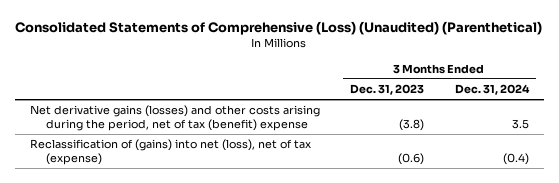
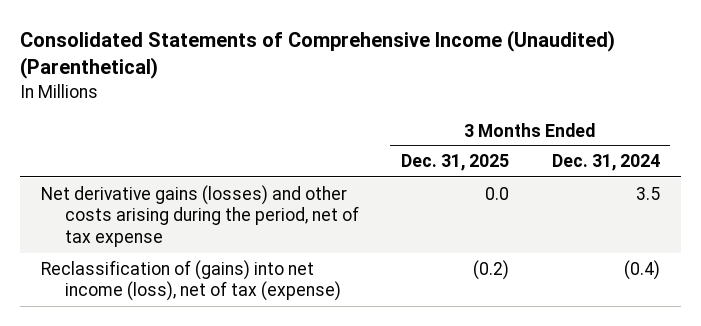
[15,21,543,36] Consolidated Statements of Comprehensive (Loss) (Unaudited) (Parenthetical) -> [19,29,615,80] Consolidated Statements of Comprehensive Income (Unaudited) (Parenthetical)
[350,84,425,96] Dec. 31, 2023 -> none
none -> [401,154,510,172] Dec. 31, 2025
[30,105,321,131] Net derivative gains (losses) and other costs arising during the period, net of tax (benefit) expense -> [41,184,359,248] Net derivative gains (losses) and other costs arising during the period, net of tax expense
[30,139,312,165] Reclassification of (gains) into net (loss), net of tax (expense) -> [41,259,341,302] Reclassification of (gains) into net income (loss), net of tax (expense)

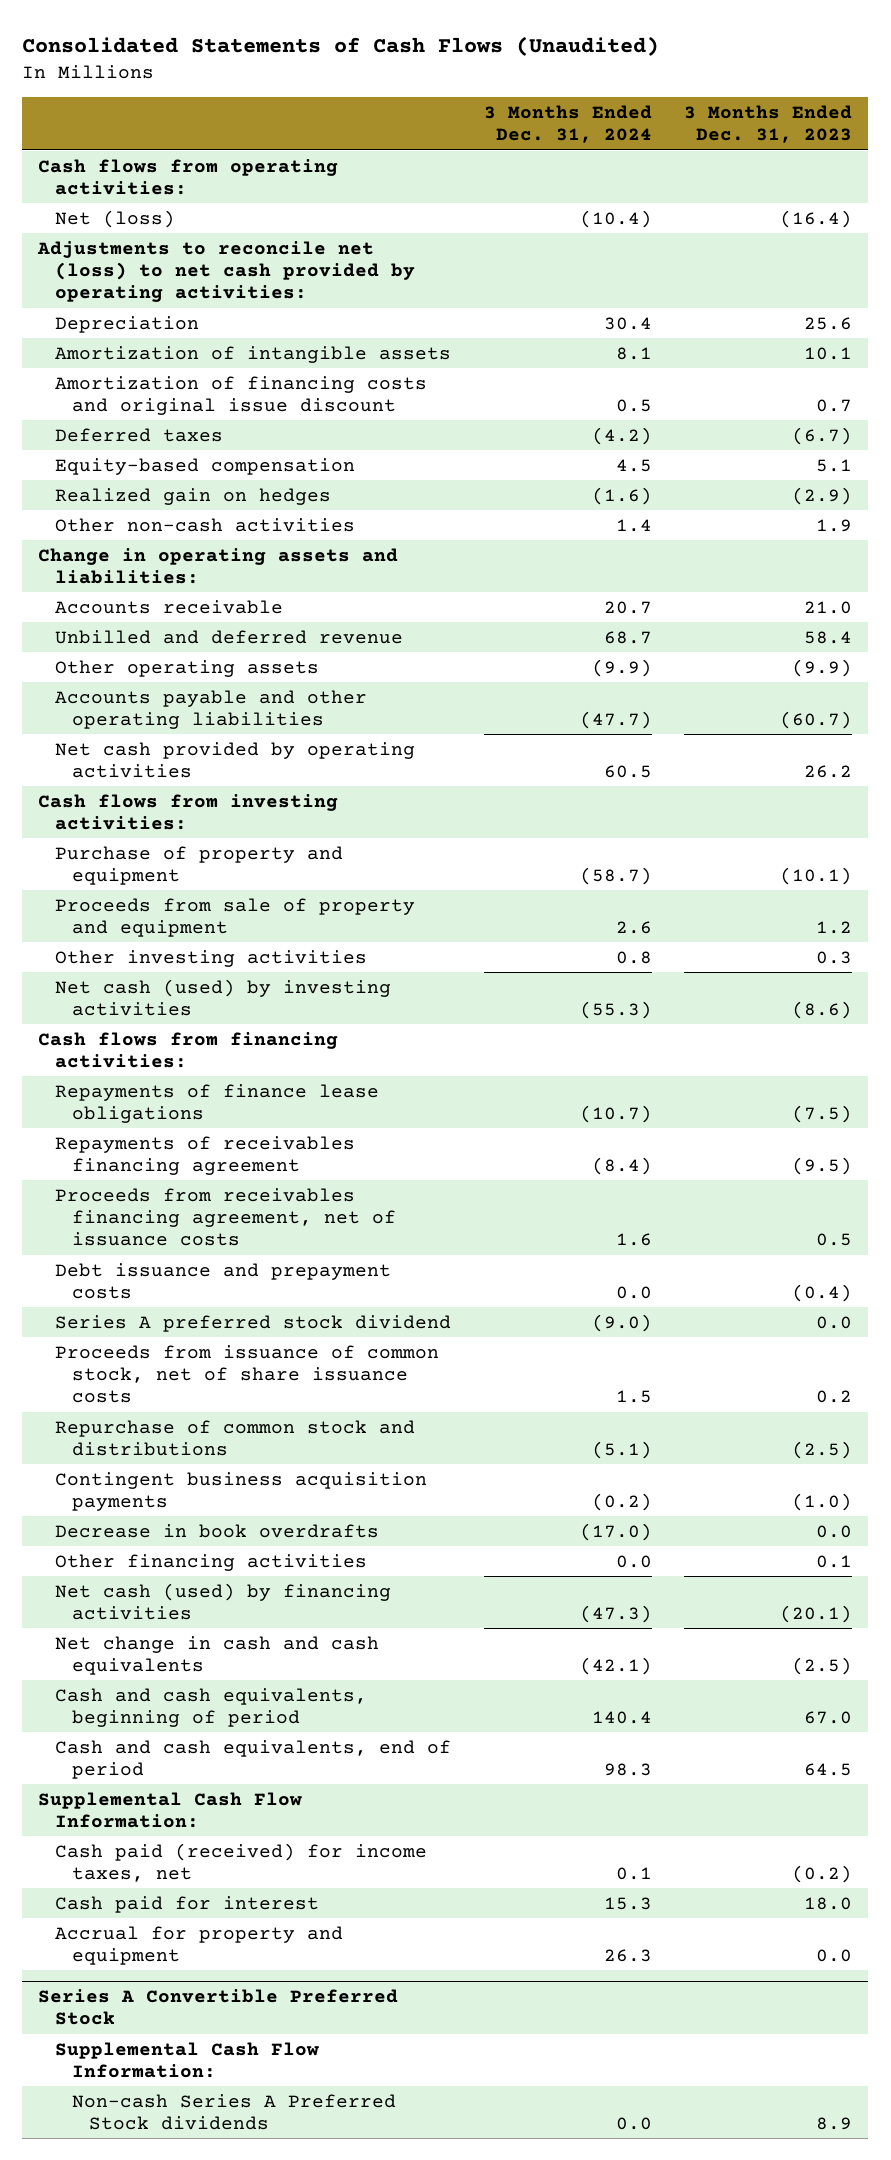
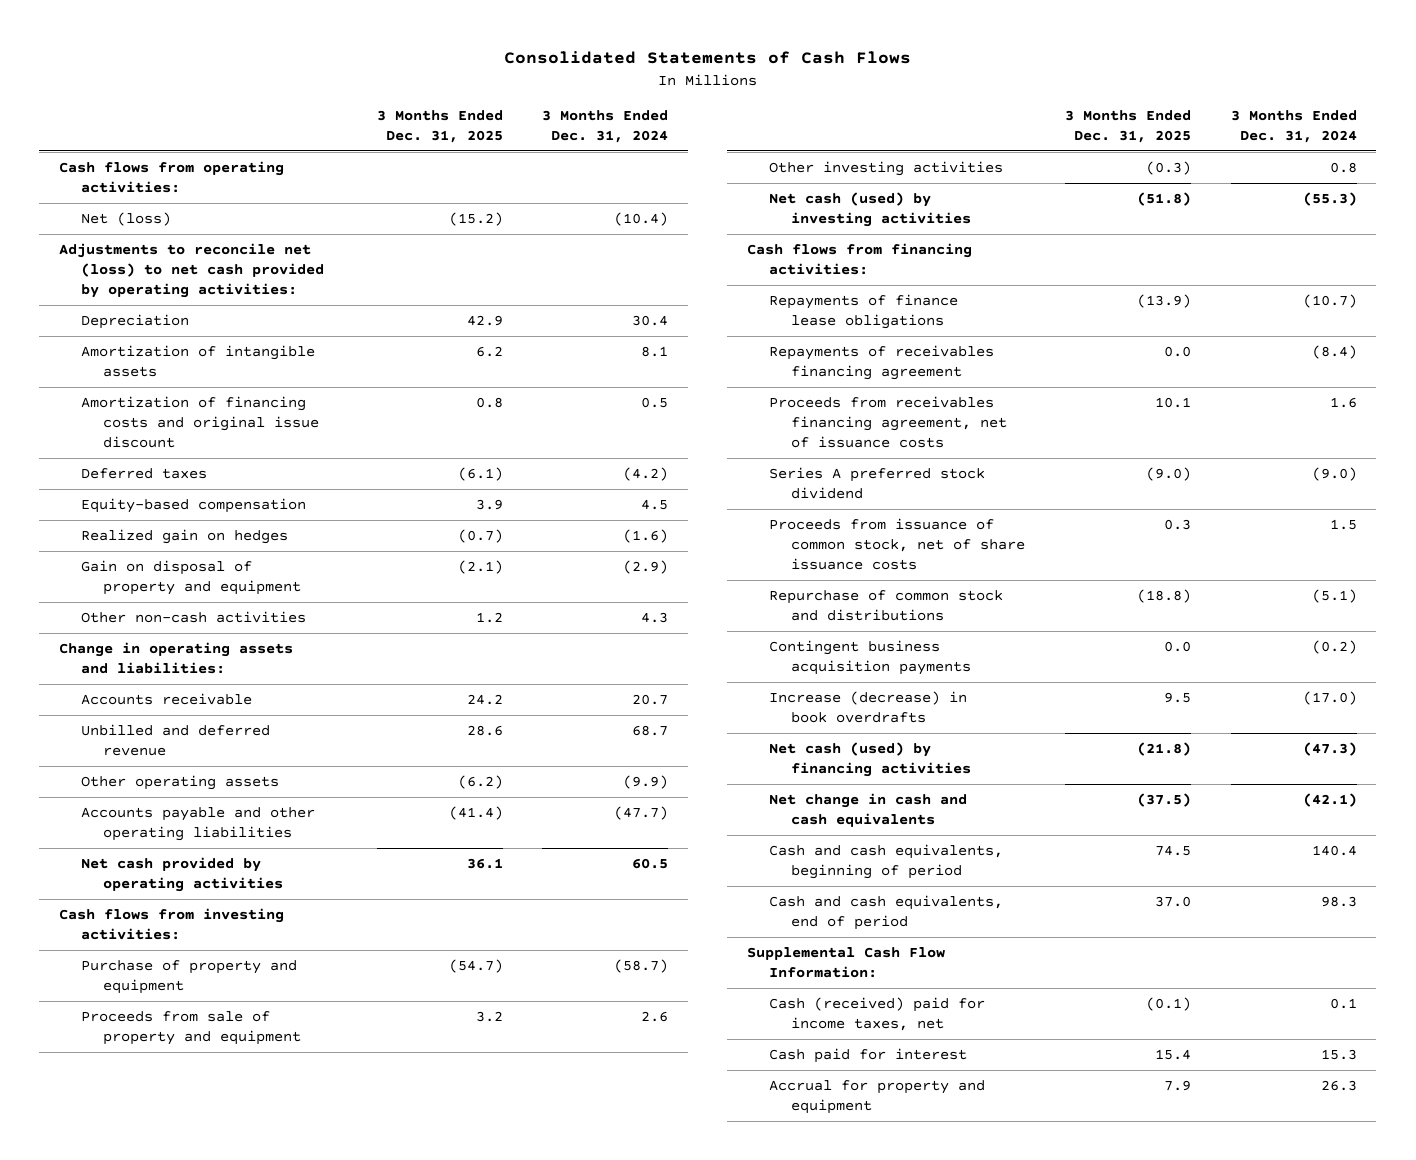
[22,36,660,57] Consolidated Statements of Cash Flows (Unaudited) -> [503,51,911,65] Consolidated Statements of Cash Flows
[684,105,853,144] 3 Months Ended Dec. 31, 2023 -> none
none -> [376,110,503,144] 3 Months Ended Dec. 31, 2025
none -> [81,560,302,595] Gain on disposal of property and equipment
[615,518,652,532] 1.4 -> [641,612,669,624] 4.3
[55,1262,392,1299] Debt issuance and prepayment costs -> none
[55,1553,368,1571] Other financing activities -> none
[55,1523,380,1538] Decrease in book overdrafts -> [769,691,968,723] Increase (decrease) in book overdrafts
[55,1842,428,1882] Cash paid (received) for income taxes, net -> [769,997,986,1031] Cash (received) paid for income taxes, net
[38,1988,399,2026] Series A Convertible Preferred Stock -> none
[55,2041,320,2078] Supplemental Cash Flow Information: -> none
[72,2093,397,2130] Non-cash Series A Preferred Stock dividends -> none

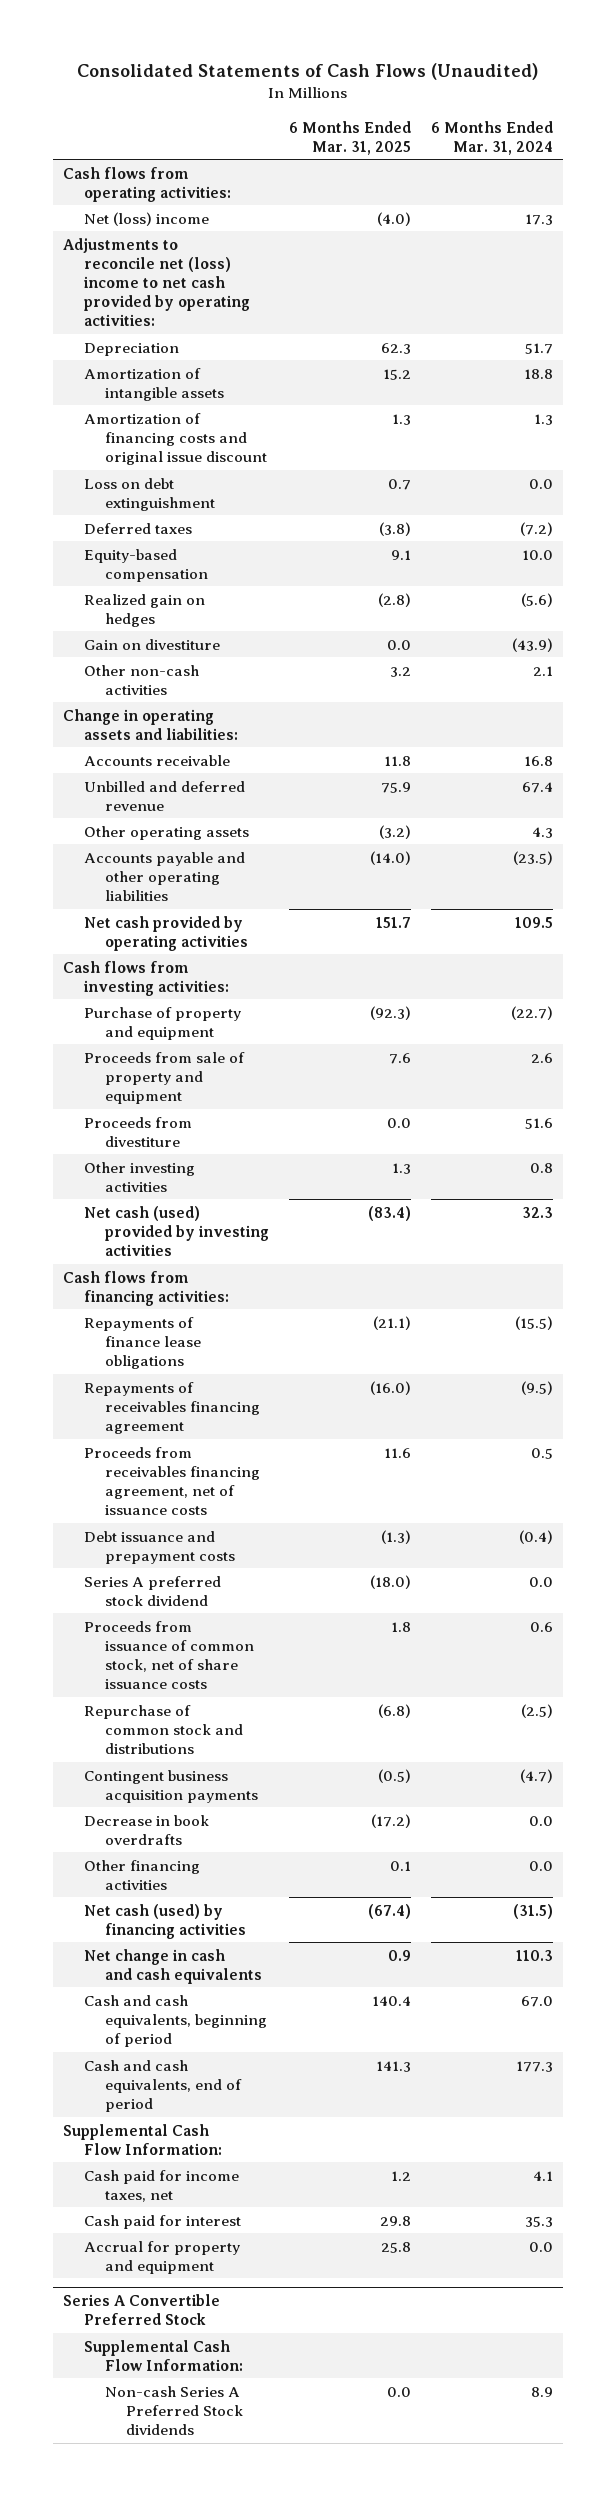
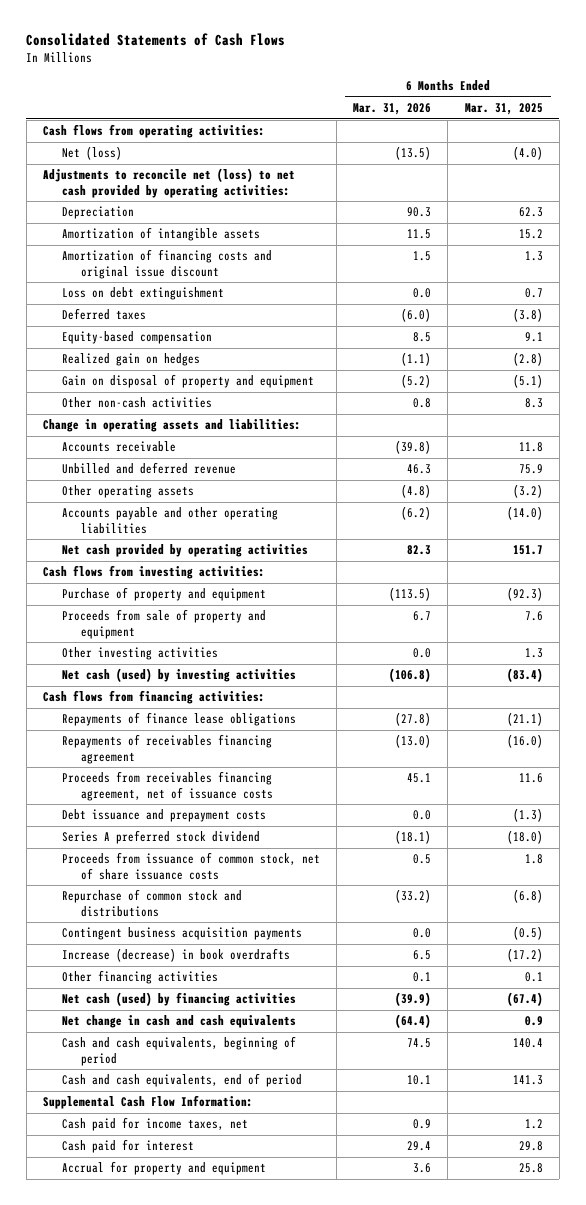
[77,63,539,81] Consolidated Statements of Cash Flows (Unaudited) -> [26,33,286,47] Consolidated Statements of Cash Flows
[431,120,554,155] 6 Months Ended Mar. 31, 2024 -> none
none -> [353,103,432,116] Mar. 31, 2026
[83,211,209,226] Net (loss) income -> [61,146,122,161] Net (loss)
[62,237,250,326] Adjustments to reconcile net (loss) income to net cash provided by operating activities: -> [42,168,295,198] Adjustments to reconcile net (loss) to net cash provided by operating activities:
[83,638,220,650] Gain on divestiture -> none
none -> [61,374,314,389] Gain on disposal of property and equipment
[389,666,411,677] 3.2 -> [524,398,543,409] 8.3
[83,1116,192,1147] Proceeds from divestiture -> none
[83,1205,269,1256] Net cash (used) provided by investing activities -> [61,668,296,683] Net cash (used) by investing activities
[83,1814,209,1845] Decrease in book overdrafts -> [61,948,290,963] Increase (decrease) in book overdrafts
[62,2294,220,2326] Series A Convertible Preferred Stock -> none
[83,2339,243,2371] Supplemental Cash Flow Information: -> none
[104,2385,243,2435] Non-cash Series A Preferred Stock dividends -> none

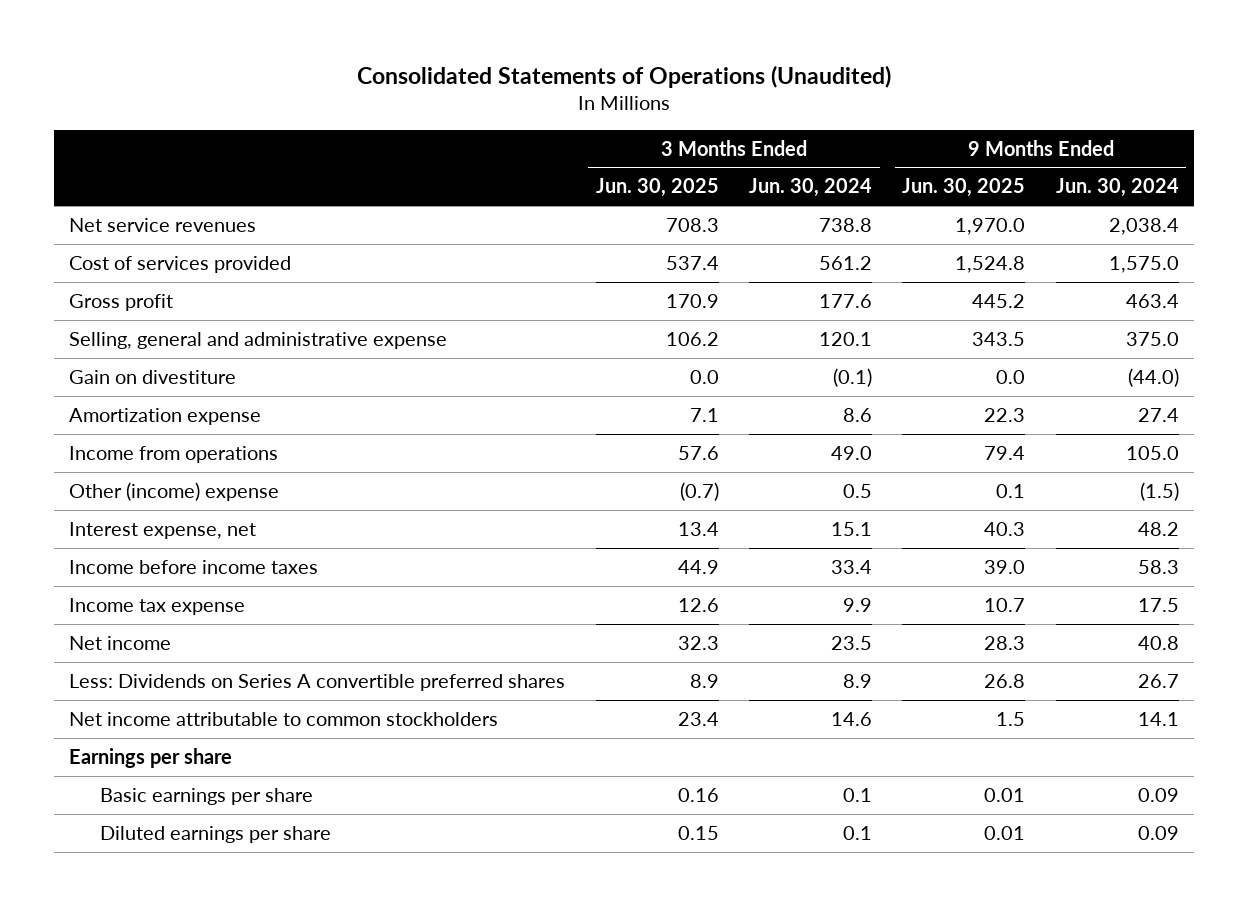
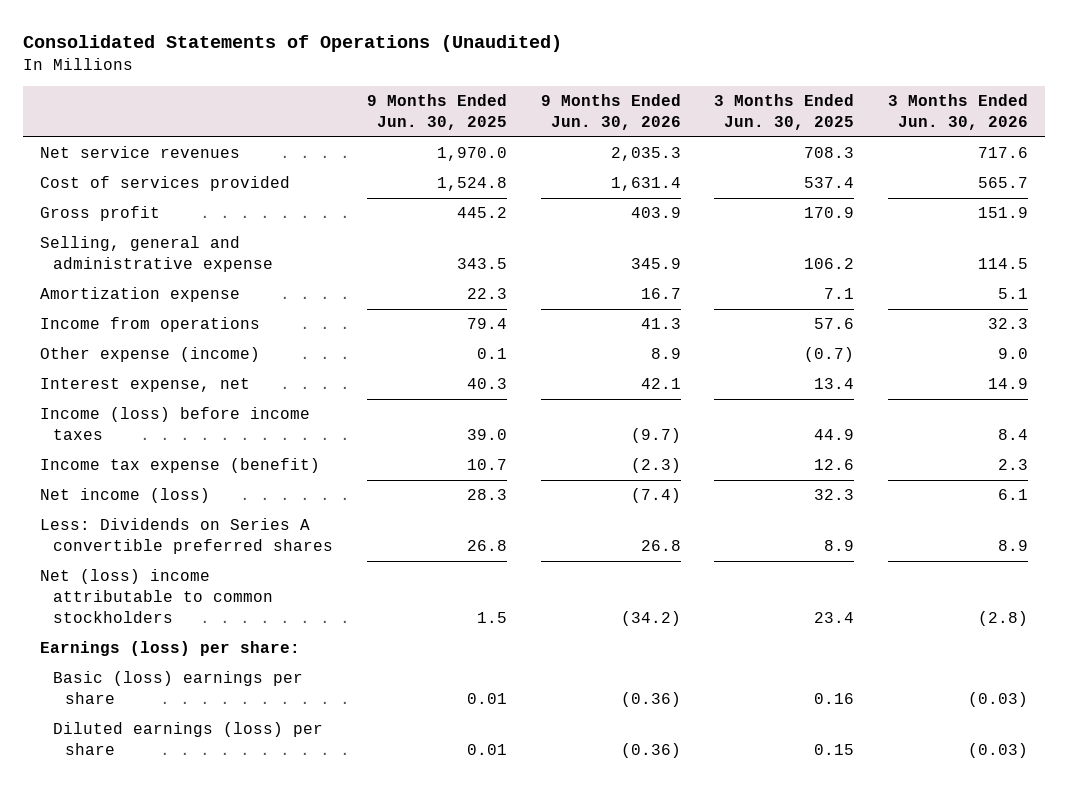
[748,178,872,198] Jun. 30, 2024 -> none
[1055,178,1179,198] Jun. 30, 2024 -> none
none -> [540,94,681,131] 9 Months Ended Jun. 30, 2026
none -> [888,94,1029,131] 3 Months Ended Jun. 30, 2026
[69,369,237,384] Gain on divestiture -> none
[69,481,280,501] Other (income) expense -> [40,347,261,363] Other expense (income)
[69,559,319,574] Income before income taxes -> [40,407,311,441] Income (loss) before income taxes
[69,597,246,615] Income tax expense -> [40,458,321,474] Income tax expense (benefit)
[69,635,172,650] Net income -> [40,488,211,504] Net income (loss)
[69,711,499,726] Net income attributable to common stockholders -> [40,569,273,624] Net (loss) income attributable to common stockholders
[69,747,233,768] Earnings per share -> [40,641,301,657] Earnings (loss) per share:
[99,787,313,805] Basic earnings per share -> [52,671,303,705] Basic (loss) earnings per share
[99,825,331,843] Diluted earnings per share -> [52,722,323,756] Diluted earnings (loss) per share

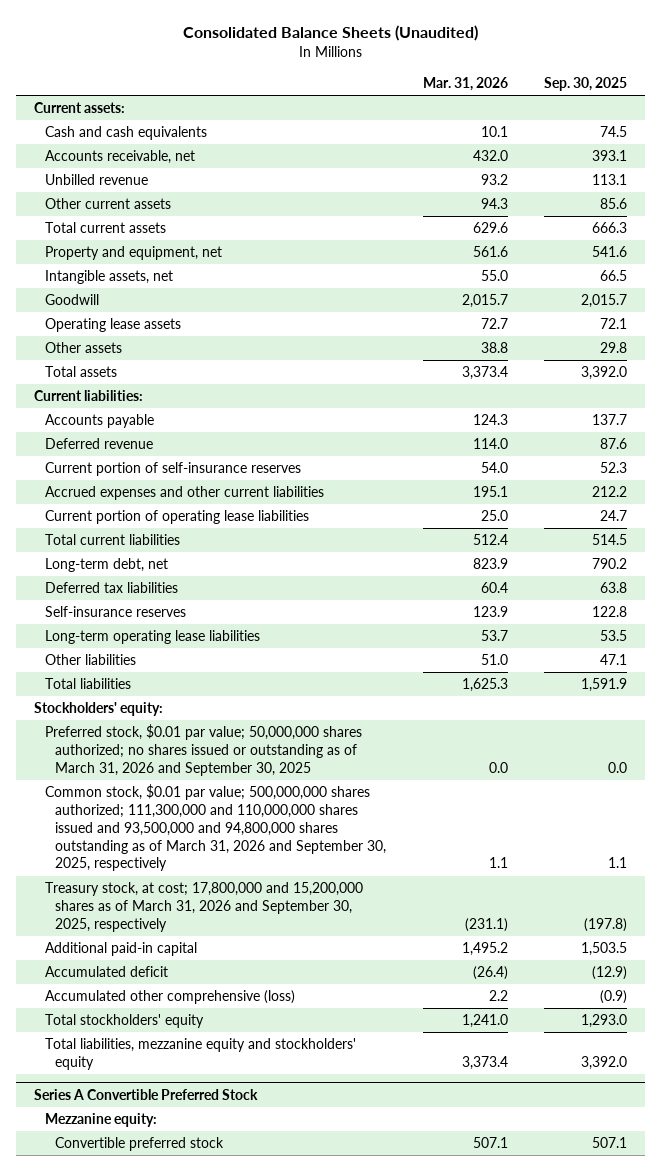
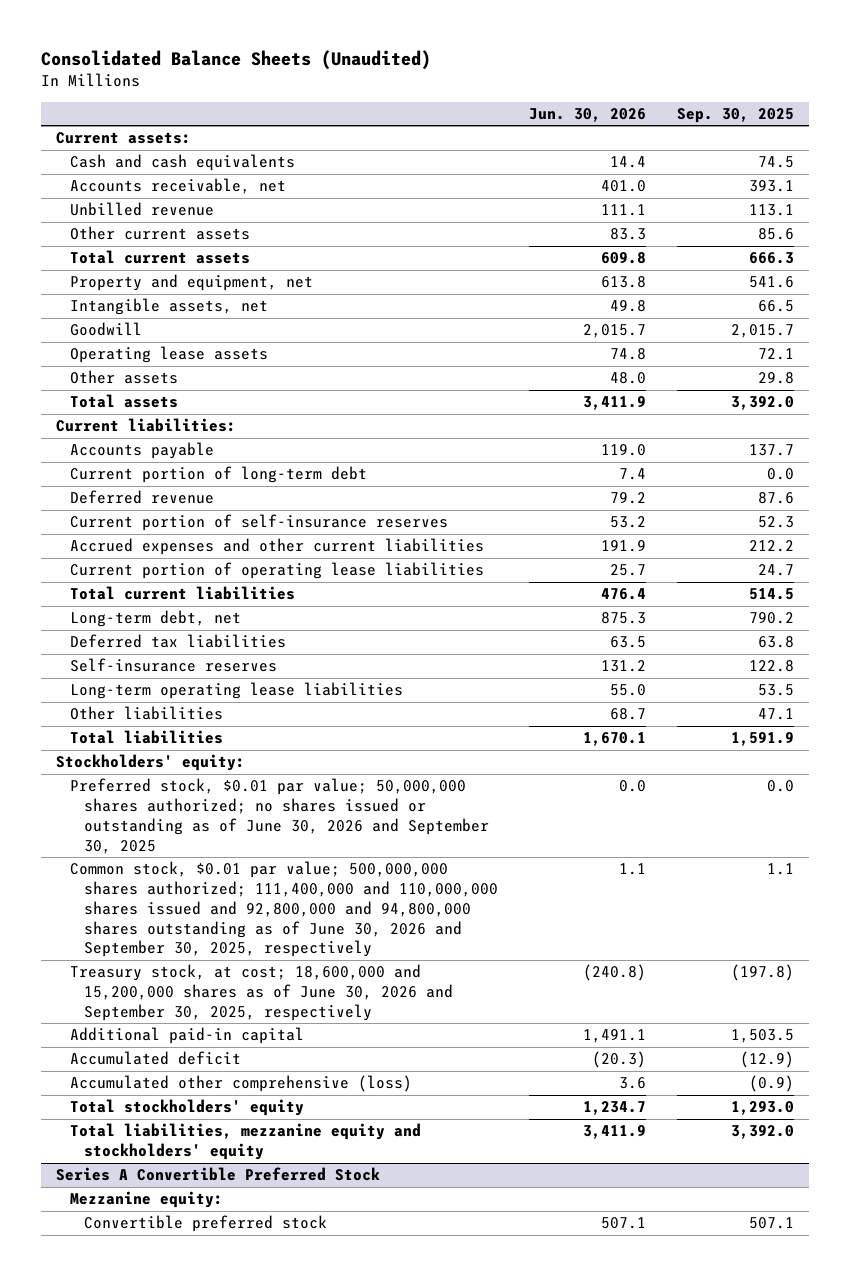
[422,76,508,91] Mar. 31, 2026 -> none
none -> [528,107,646,122] Jun. 30, 2026
none -> [69,466,367,484] Current portion of long-term debt
[44,724,362,776] Preferred stock, $0.01 par value; 50,000,000 shares authorized; no shares issued or outstanding as of March 31, 2026 and September 30, 2025 -> [69,778,489,854] Preferred stock, $0.01 par value; 50,000,000 shares authorized; no shares issued or outstanding as of June 30, 2026 and September 30, 2025
[44,784,387,872] Common stock, $0.01 par value; 500,000,000 shares authorized; 111,300,000 and 110,000,000 shares issued and 93,500,000 and 94,800,000 shares outstanding as of March 31, 2026 and September 30, 2025, respectively -> [69,861,498,958] Common stock, $0.01 par value; 500,000,000 shares authorized; 111,400,000 and 110,000,000 shares issued and 92,800,000 and 94,800,000 shares outstanding as of June 30, 2026 and September 30, 2025, respectively
[44,882,363,932] Treasury stock, at cost; 17,800,000 and 15,200,000 shares as of March 31, 2026 and September 30, 2025, respectively -> [69,964,453,1021] Treasury stock, at cost; 18,600,000 and 15,200,000 shares as of June 30, 2026 and September 30, 2025, respectively

